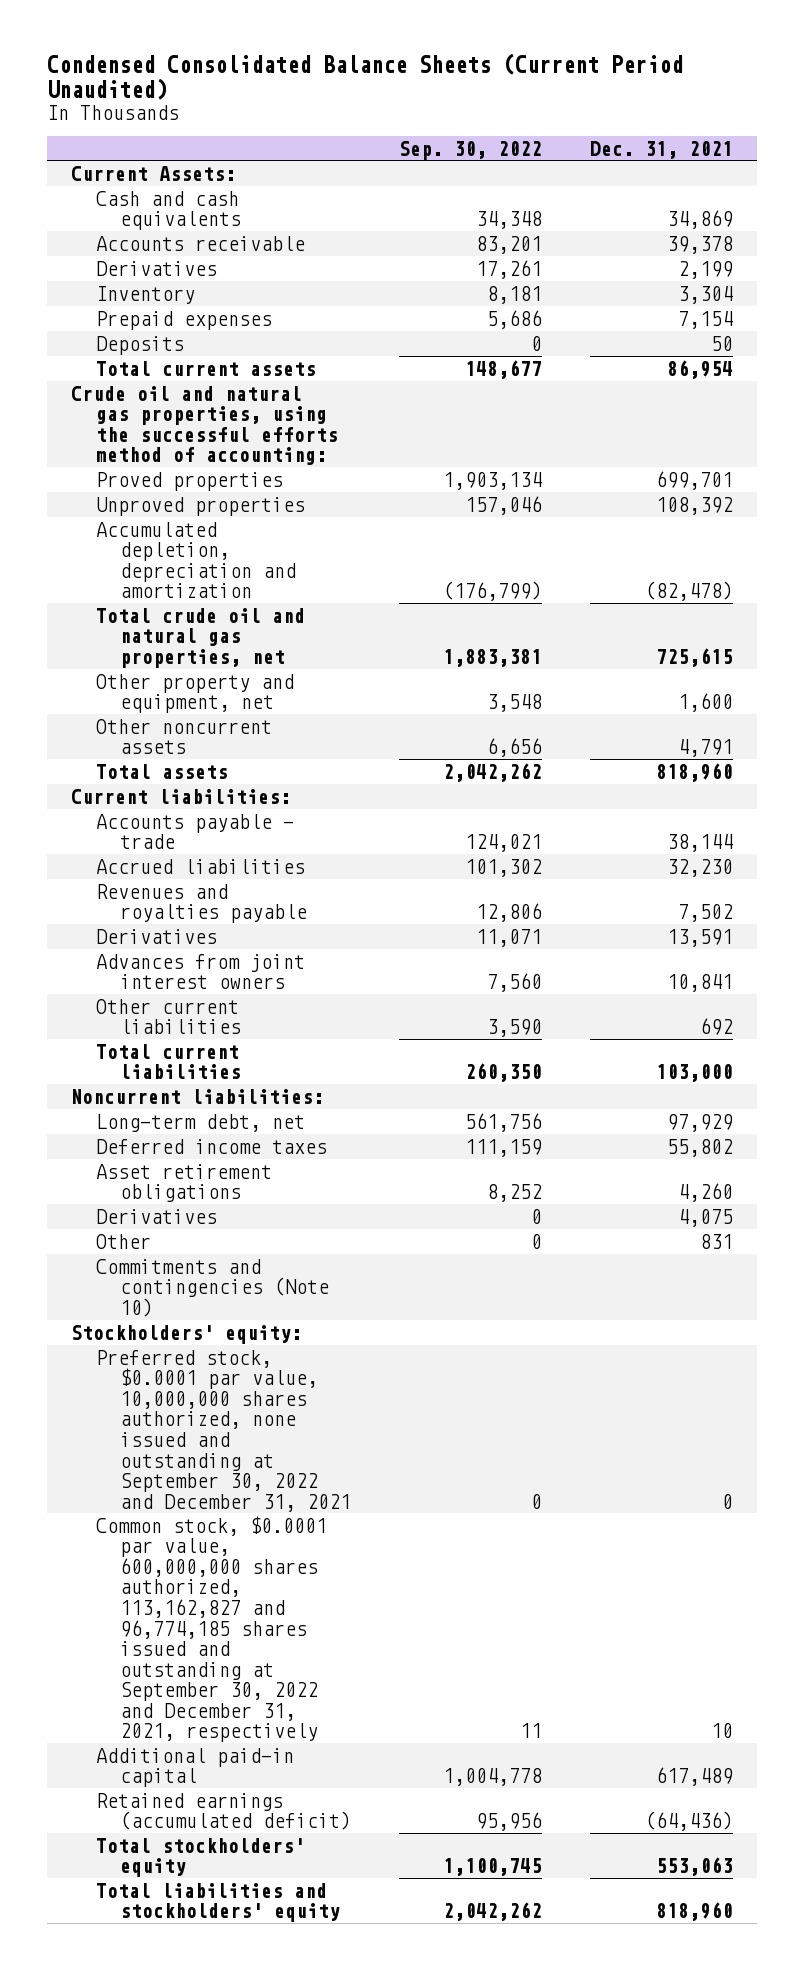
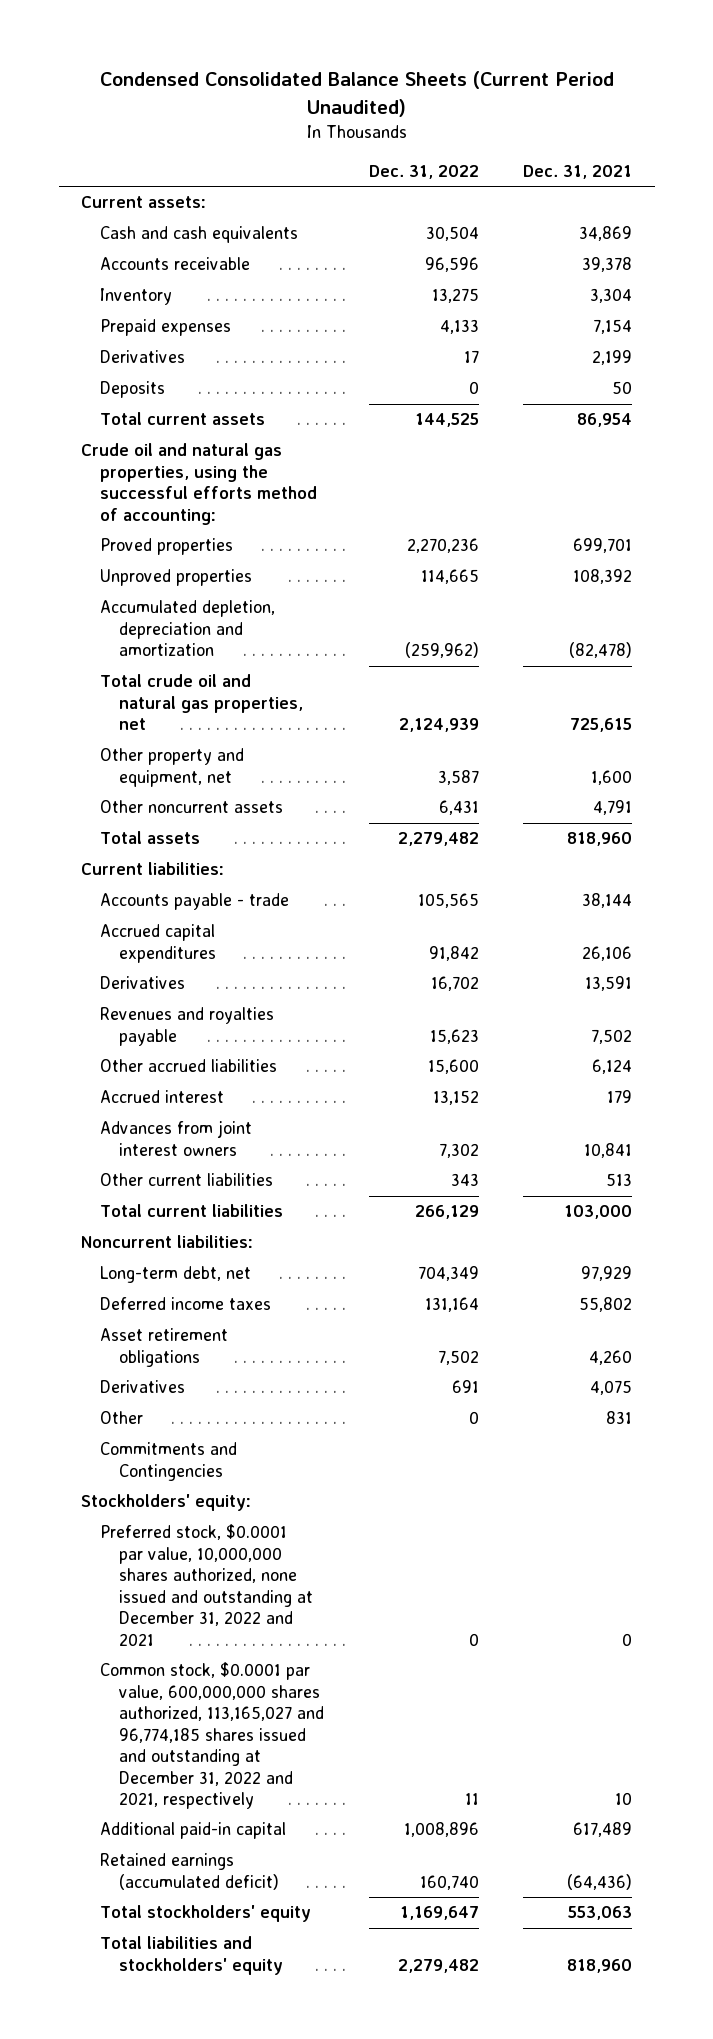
[399,140,543,160] Sep. 30, 2022 -> none
none -> [368,164,479,179] Dec. 31, 2022
[71,165,237,181] Current Assets: -> [81,196,207,209] Current assets:
[95,260,217,276] Derivatives -> [100,350,186,364] Derivatives
[95,858,305,874] Accrued liabilities -> none
none -> [100,924,216,963] Accrued capital expenditures
[95,883,308,924] Revenues and royalties payable -> [100,1007,275,1046] Revenues and royalties payable
none -> [100,1059,278,1073] Other accrued liabilities
none -> [100,1090,225,1104] Accrued interest
[699,1018,733,1036] 692 -> [606,1173,633,1187] 513
[95,1258,330,1317] Commitments and contingencies (Note 10) -> [100,1442,238,1481] Commitments and Contingencies
[95,1349,352,1512] Preferred stock, $0.0001 par value, 10,000,000 shares authorized, none issued and outstanding at September 30, 2022 and December 31, 2021 -> [100,1524,313,1646] Preferred stock, $0.0001 par value, 10,000,000 shares authorized, none issued and outstanding at December 31, 2022 and 2021
[95,1515,327,1743] Common stock, $0.0001 par value, 600,000,000 shares authorized, 113,162,827 and 96,774,185 shares issued and outstanding at September 30, 2022 and December 31, 2021, respectively -> [100,1662,324,1810] Common stock, $0.0001 par value, 600,000,000 shares authorized, 113,165,027 and 96,774,185 shares issued and outstanding at December 31, 2022 and 2021, respectively

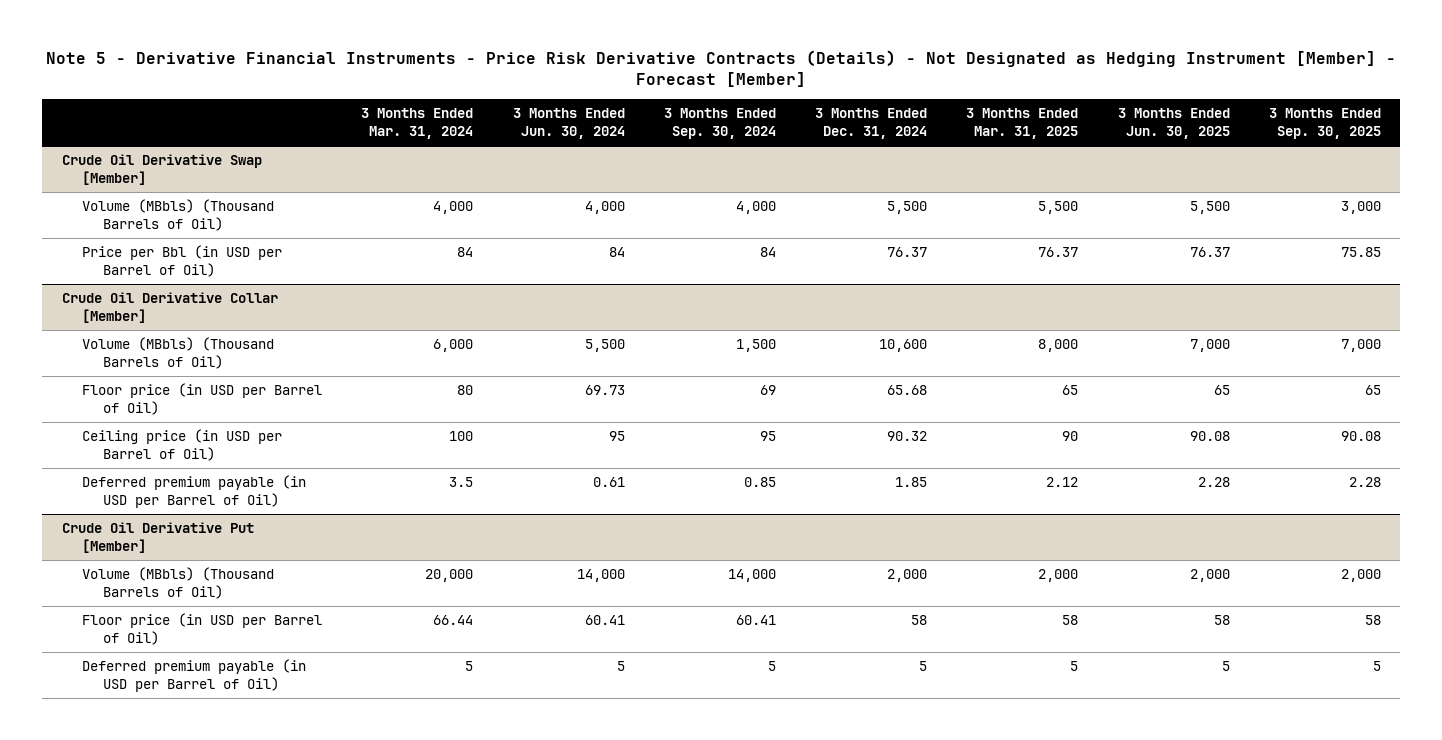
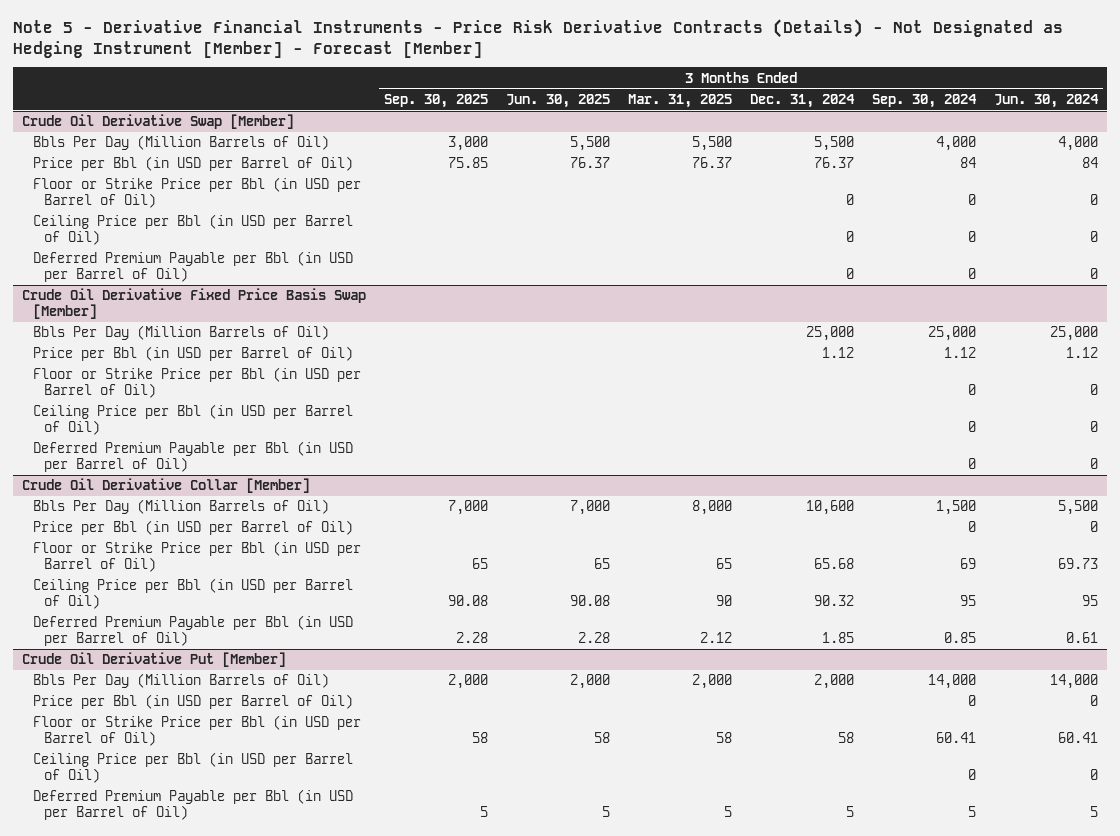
[361,108,474,140] 3 Months Ended Mar. 31, 2024 -> none
[82,199,275,232] Volume (MBbls) (Thousand Barrels of Oil) -> [32,135,329,151] Bbls Per Day (Million Barrels of Oil)
none -> [32,177,361,208] Floor or Strike Price per Bbl (in USD per Barrel of Oil)
none -> [32,214,353,245] Ceiling Price per Bbl (in USD per Barrel of Oil)
none -> [32,251,353,282] Deferred Premium Payable per Bbl (in USD per Barrel of Oil)
none -> [21,288,366,319] Crude Oil Derivative Fixed Price Basis Swap [Member]
none -> [32,325,329,341] Bbls Per Day (Million Barrels of Oil)
none -> [32,346,353,362] Price per Bbl (in USD per Barrel of Oil)
none -> [32,367,361,398] Floor or Strike Price per Bbl (in USD per Barrel of Oil)
none -> [32,404,353,435] Ceiling Price per Bbl (in USD per Barrel of Oil)
none -> [32,441,353,472] Deferred Premium Payable per Bbl (in USD per Barrel of Oil)
[82,337,275,370] Volume (MBbls) (Thousand Barrels of Oil) -> [32,499,329,515] Bbls Per Day (Million Barrels of Oil)
none -> [32,520,353,536] Price per Bbl (in USD per Barrel of Oil)
[82,383,323,416] Floor price (in USD per Barrel of Oil) -> [32,541,361,572] Floor or Strike Price per Bbl (in USD per Barrel of Oil)
[82,429,283,462] Ceiling price (in USD per Barrel of Oil) -> [32,578,353,609] Ceiling Price per Bbl (in USD per Barrel of Oil)
[82,475,307,509] Deferred premium payable (in USD per Barrel of Oil) -> [32,615,353,646] Deferred Premium Payable per Bbl (in USD per Barrel of Oil)
[82,567,275,600] Volume (MBbls) (Thousand Barrels of Oil) -> [32,673,329,689] Bbls Per Day (Million Barrels of Oil)
none -> [32,694,353,710] Price per Bbl (in USD per Barrel of Oil)
[82,613,323,646] Floor price (in USD per Barrel of Oil) -> [32,715,361,746] Floor or Strike Price per Bbl (in USD per Barrel of Oil)
none -> [32,752,353,783] Ceiling Price per Bbl (in USD per Barrel of Oil)
[82,659,307,693] Deferred premium payable (in USD per Barrel of Oil) -> [32,789,353,820] Deferred Premium Payable per Bbl (in USD per Barrel of Oil)

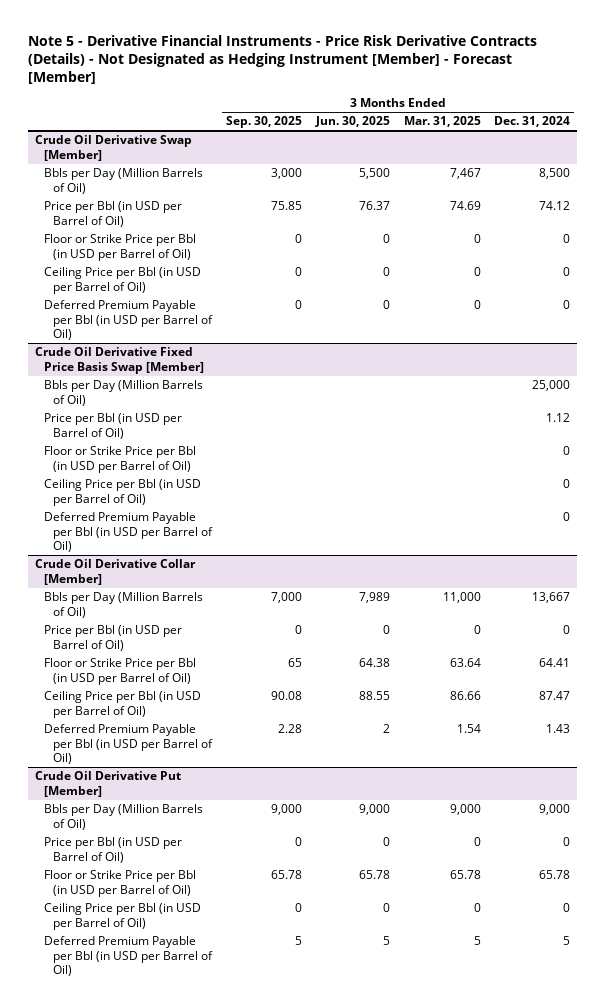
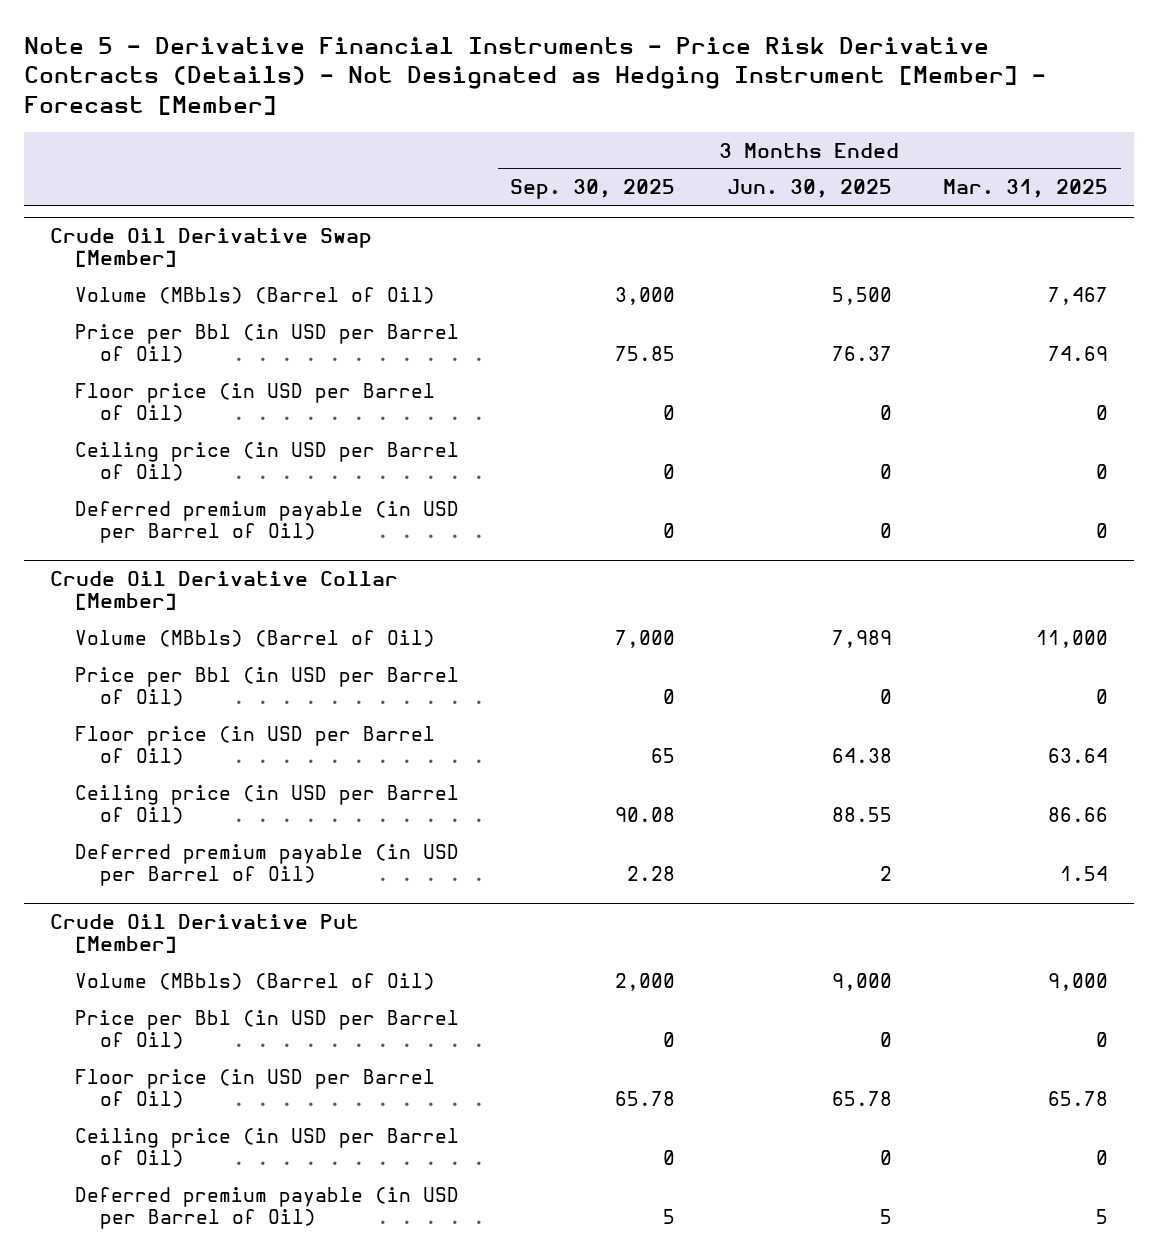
[494,116,571,128] Dec. 31, 2024 -> none
[44,168,204,194] Bbls per Day (Million Barrels of Oil) -> [74,286,435,304] Volume (MBbls) (Barrel of Oil)
[35,347,205,374] Crude Oil Derivative Fixed Price Basis Swap [Member] -> none
[44,380,204,406] Bbls per Day (Million Barrels of Oil) -> none
[44,413,183,439] Price per Bbl (in USD per Barrel of Oil) -> none
[44,446,197,473] Floor or Strike Price per Bbl (in USD per Barrel of Oil) -> none
[44,479,202,506] Ceiling Price per Bbl (in USD per Barrel of Oil) -> none
[44,512,214,553] Deferred Premium Payable per Bbl (in USD per Barrel of Oil) -> none
[44,234,197,261] Floor or Strike Price per Bbl (in USD per Barrel of Oil) -> [74,382,435,422] Floor price (in USD per Barrel of Oil)
[44,267,202,294] Ceiling Price per Bbl (in USD per Barrel of Oil) -> [74,441,459,481] Ceiling price (in USD per Barrel of Oil)
[44,300,214,341] Deferred Premium Payable per Bbl (in USD per Barrel of Oil) -> [74,500,459,543] Deferred premium payable (in USD per Barrel of Oil)
[44,592,204,618] Bbls per Day (Million Barrels of Oil) -> [74,629,435,647] Volume (MBbls) (Barrel of Oil)
[44,658,197,685] Floor or Strike Price per Bbl (in USD per Barrel of Oil) -> [74,725,435,765] Floor price (in USD per Barrel of Oil)
[44,691,202,718] Ceiling Price per Bbl (in USD per Barrel of Oil) -> [74,784,459,824] Ceiling price (in USD per Barrel of Oil)
[44,724,214,765] Deferred Premium Payable per Bbl (in USD per Barrel of Oil) -> [74,843,459,886] Deferred premium payable (in USD per Barrel of Oil)
[44,804,204,830] Bbls per Day (Million Barrels of Oil) -> [74,972,435,990] Volume (MBbls) (Barrel of Oil)
[270,804,302,816] 9,000 -> [615,972,676,991] 2,000
[44,870,197,897] Floor or Strike Price per Bbl (in USD per Barrel of Oil) -> [74,1068,435,1108] Floor price (in USD per Barrel of Oil)
[44,903,202,930] Ceiling Price per Bbl (in USD per Barrel of Oil) -> [74,1127,459,1167] Ceiling price (in USD per Barrel of Oil)
[44,936,214,977] Deferred Premium Payable per Bbl (in USD per Barrel of Oil) -> [74,1186,459,1229] Deferred premium payable (in USD per Barrel of Oil)

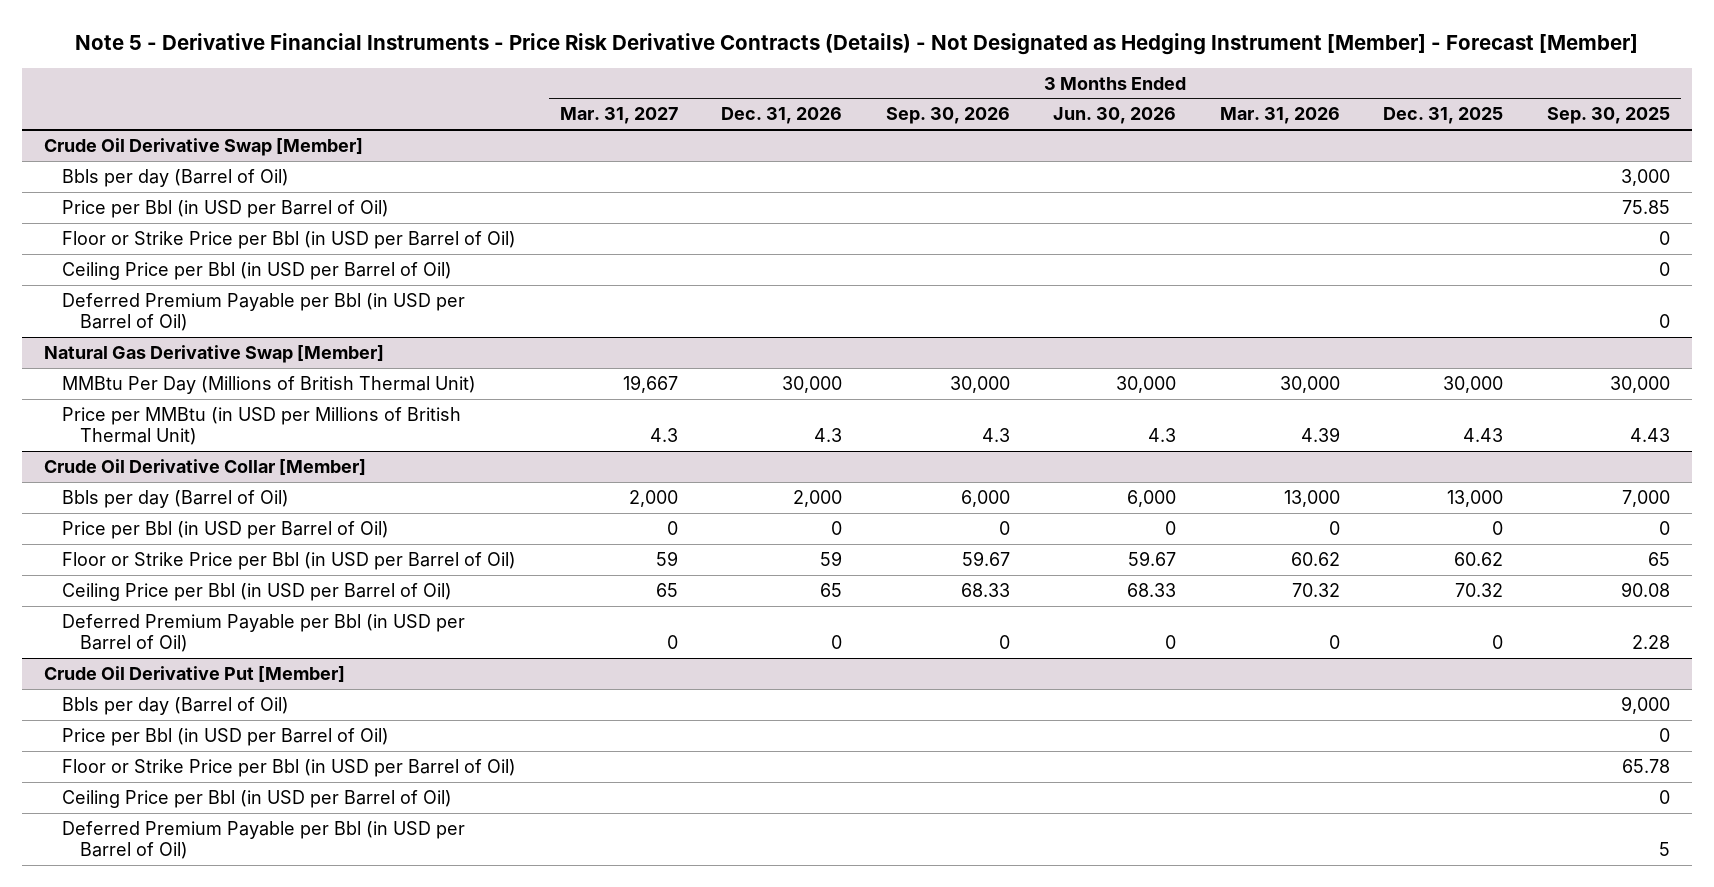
[726,179,892,199] Jun. 30, 2025 -> none
[943,179,1109,199] Mar. 31, 2025 -> none
none -> [559,107,678,125] Mar. 31, 2027
none -> [721,107,843,125] Dec. 31, 2026
none -> [885,107,1010,125] Sep. 30, 2026
none -> [1053,107,1177,125] Jun. 30, 2026
none -> [1219,107,1340,125] Mar. 31, 2026
none -> [1383,107,1504,125] Dec. 31, 2025
[74,286,435,304] Volume (MBbls) (Barrel of Oil) -> [61,168,289,187] Bbls per day (Barrel of Oil)
[74,382,435,422] Floor price (in USD per Barrel of Oil) -> [61,230,516,249] Floor or Strike Price per Bbl (in USD per Barrel of Oil)
[74,441,459,481] Ceiling price (in USD per Barrel of Oil) -> [61,261,452,280] Ceiling Price per Bbl (in USD per Barrel of Oil)
[74,500,459,543] Deferred premium payable (in USD per Barrel of Oil) -> [61,292,465,332] Deferred Premium Payable per Bbl (in USD per Barrel of Oil)
none -> [44,344,385,363] Natural Gas Derivative Swap [Member]
none -> [61,375,476,394] MMBtu Per Day (Millions of British Thermal Unit)
none -> [61,406,461,446] Price per MMBtu (in USD per Millions of British Thermal Unit)
[74,629,435,647] Volume (MBbls) (Barrel of Oil) -> [61,489,289,508] Bbls per day (Barrel of Oil)
[74,725,435,765] Floor price (in USD per Barrel of Oil) -> [61,551,516,570] Floor or Strike Price per Bbl (in USD per Barrel of Oil)
[74,784,459,824] Ceiling price (in USD per Barrel of Oil) -> [61,582,452,601] Ceiling Price per Bbl (in USD per Barrel of Oil)
[74,843,459,886] Deferred premium payable (in USD per Barrel of Oil) -> [61,613,465,653] Deferred Premium Payable per Bbl (in USD per Barrel of Oil)
[74,972,435,990] Volume (MBbls) (Barrel of Oil) -> [61,696,289,715] Bbls per day (Barrel of Oil)
[615,972,676,991] 2,000 -> [1620,695,1670,714] 9,000
[74,1068,435,1108] Floor price (in USD per Barrel of Oil) -> [61,758,516,777] Floor or Strike Price per Bbl (in USD per Barrel of Oil)
[74,1127,459,1167] Ceiling price (in USD per Barrel of Oil) -> [61,789,452,808] Ceiling Price per Bbl (in USD per Barrel of Oil)
[74,1186,459,1229] Deferred premium payable (in USD per Barrel of Oil) -> [61,820,465,860] Deferred Premium Payable per Bbl (in USD per Barrel of Oil)

